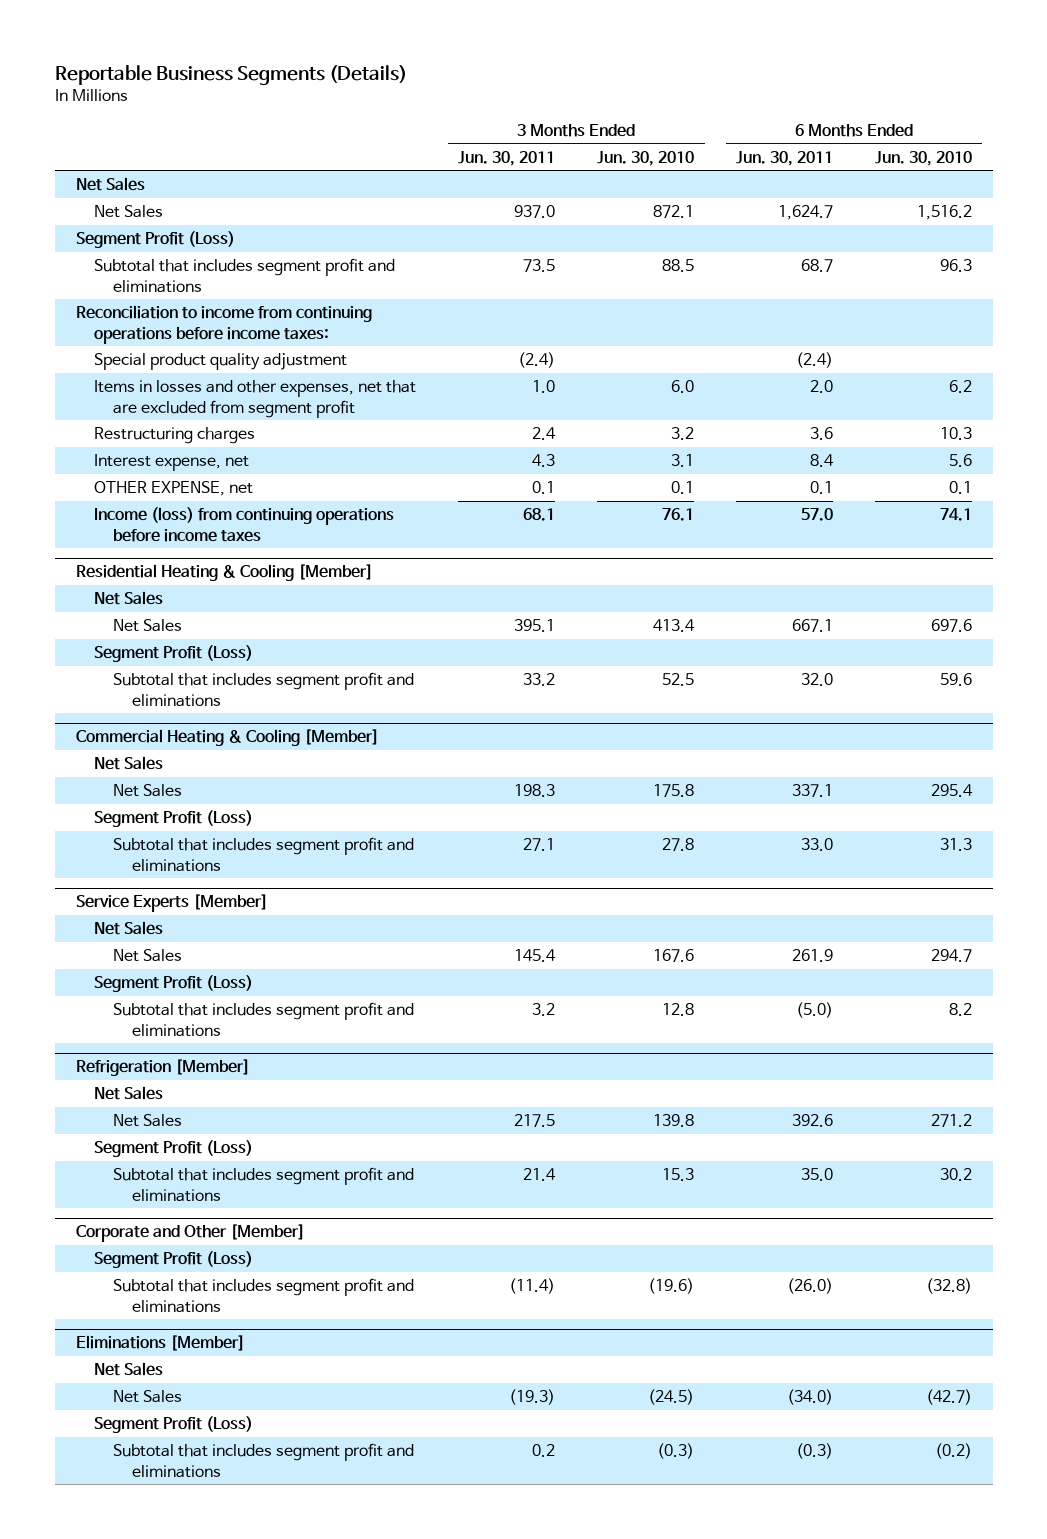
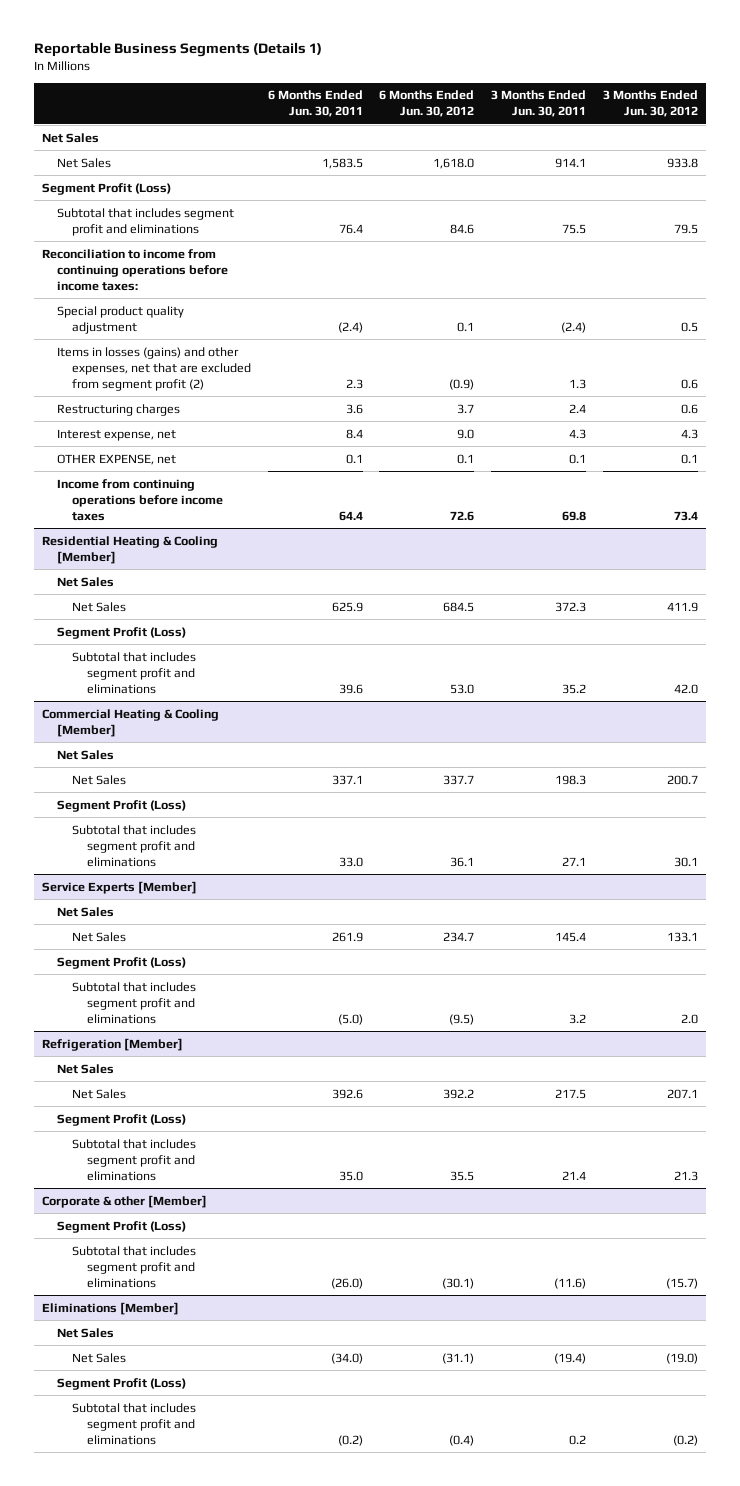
[54,64,407,85] Reportable Business Segments (Details) -> [33,42,322,58] Reportable Business Segments (Details 1)
[597,150,695,166] Jun. 30, 2010 -> none
[874,150,972,166] Jun. 30, 2010 -> none
none -> [379,90,475,118] 6 Months Ended Jun. 30, 2012
none -> [602,90,698,118] 3 Months Ended Jun. 30, 2012
[514,205,556,219] 937.0 -> [554,157,586,168] 914.1
[778,205,834,221] 1,624.7 -> [321,157,363,169] 1,583.5
[523,259,556,273] 73.5 -> [561,223,586,234] 75.5
[801,259,834,273] 68.7 -> [338,223,363,234] 76.4
[94,380,417,418] Items in losses and other expenses, net that are excluded from segment profit -> [57,346,252,391] Items in losses (gains) and other expenses, net that are excluded from segment profit (2)
[532,380,556,394] 1.0 -> [568,378,586,389] 1.3
[810,380,834,394] 2.0 -> [345,378,363,389] 2.3
[94,507,395,542] Income (loss) from continuing operations before income taxes -> [57,478,224,521] Income from continuing operations before income taxes
[523,508,556,522] 68.1 -> [561,510,586,521] 69.8
[801,508,834,522] 57.0 -> [338,510,363,521] 64.4
[514,619,556,633] 395.1 -> [554,601,586,612] 372.3
[792,619,834,633] 667.1 -> [331,601,363,612] 625.9
[523,673,556,687] 33.2 -> [561,683,586,694] 35.2
[801,673,834,687] 32.0 -> [338,683,363,694] 39.6
[75,1224,305,1243] Corporate and Other [Member] -> [42,1194,208,1208] Corporate & other [Member]
[509,1278,556,1295] (11.4) -> [553,1277,586,1289] (11.6)
[509,1389,556,1406] (19.3) -> [553,1352,586,1364] (19.4)
[796,1443,834,1460] (0.3) -> [337,1434,363,1446] (0.2)

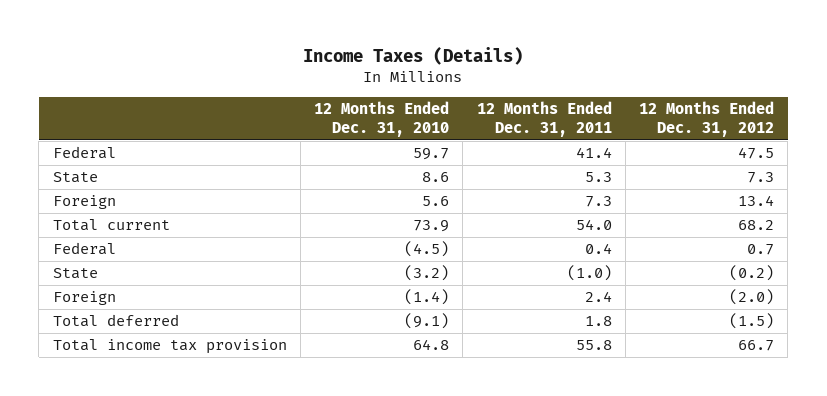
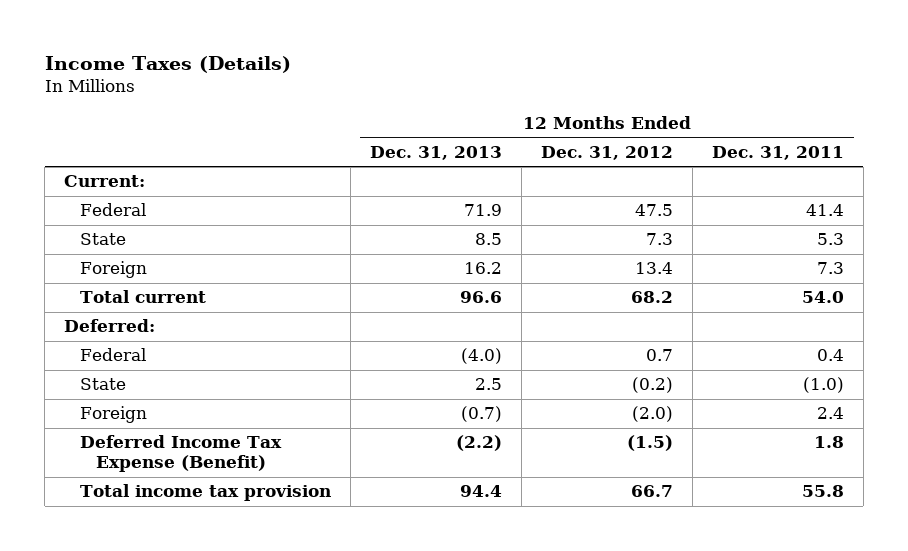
[314,101,450,138] 12 Months Ended Dec. 31, 2010 -> none
none -> [370,145,503,160] Dec. 31, 2013
none -> [64,175,146,188] Current:
none -> [64,319,156,333] Deferred:
[52,313,179,327] Total deferred -> [80,435,283,473] Deferred Income Tax Expense (Benefit)

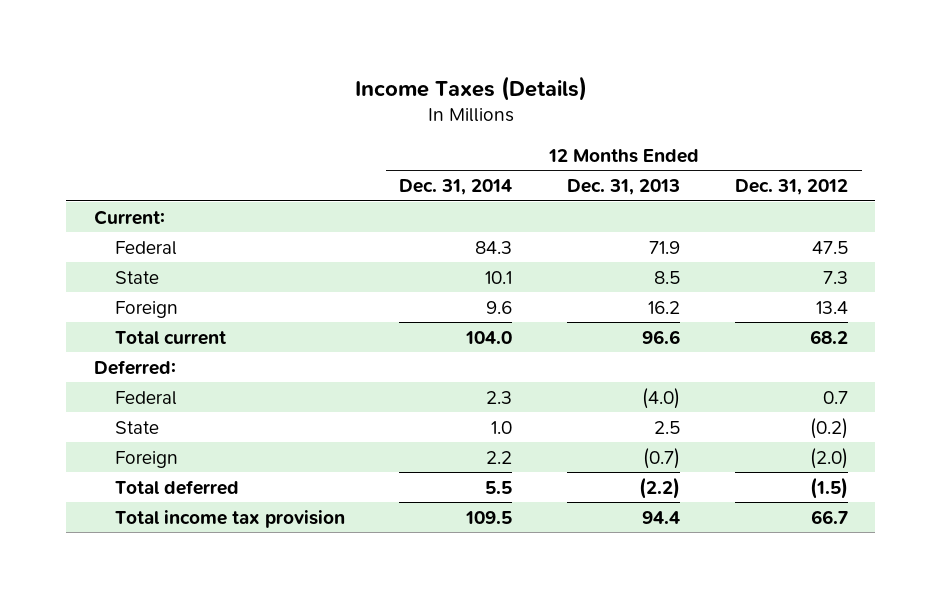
[711,145,844,160] Dec. 31, 2011 -> none
none -> [399,179,513,196] Dec. 31, 2014
[80,435,283,473] Deferred Income Tax Expense (Benefit) -> [114,479,239,495] Total deferred

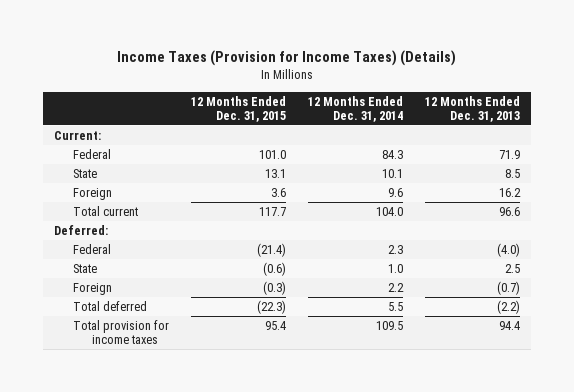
[354,75,587,101] Income Taxes (Details) -> [116,50,456,67] Income Taxes (Provision for Income Taxes) (Details)
[734,179,848,196] Dec. 31, 2012 -> none
none -> [190,95,286,123] 12 Months Ended Dec. 31, 2015
[114,509,345,528] Total income tax provision -> [73,319,170,345] Total provision for income taxes

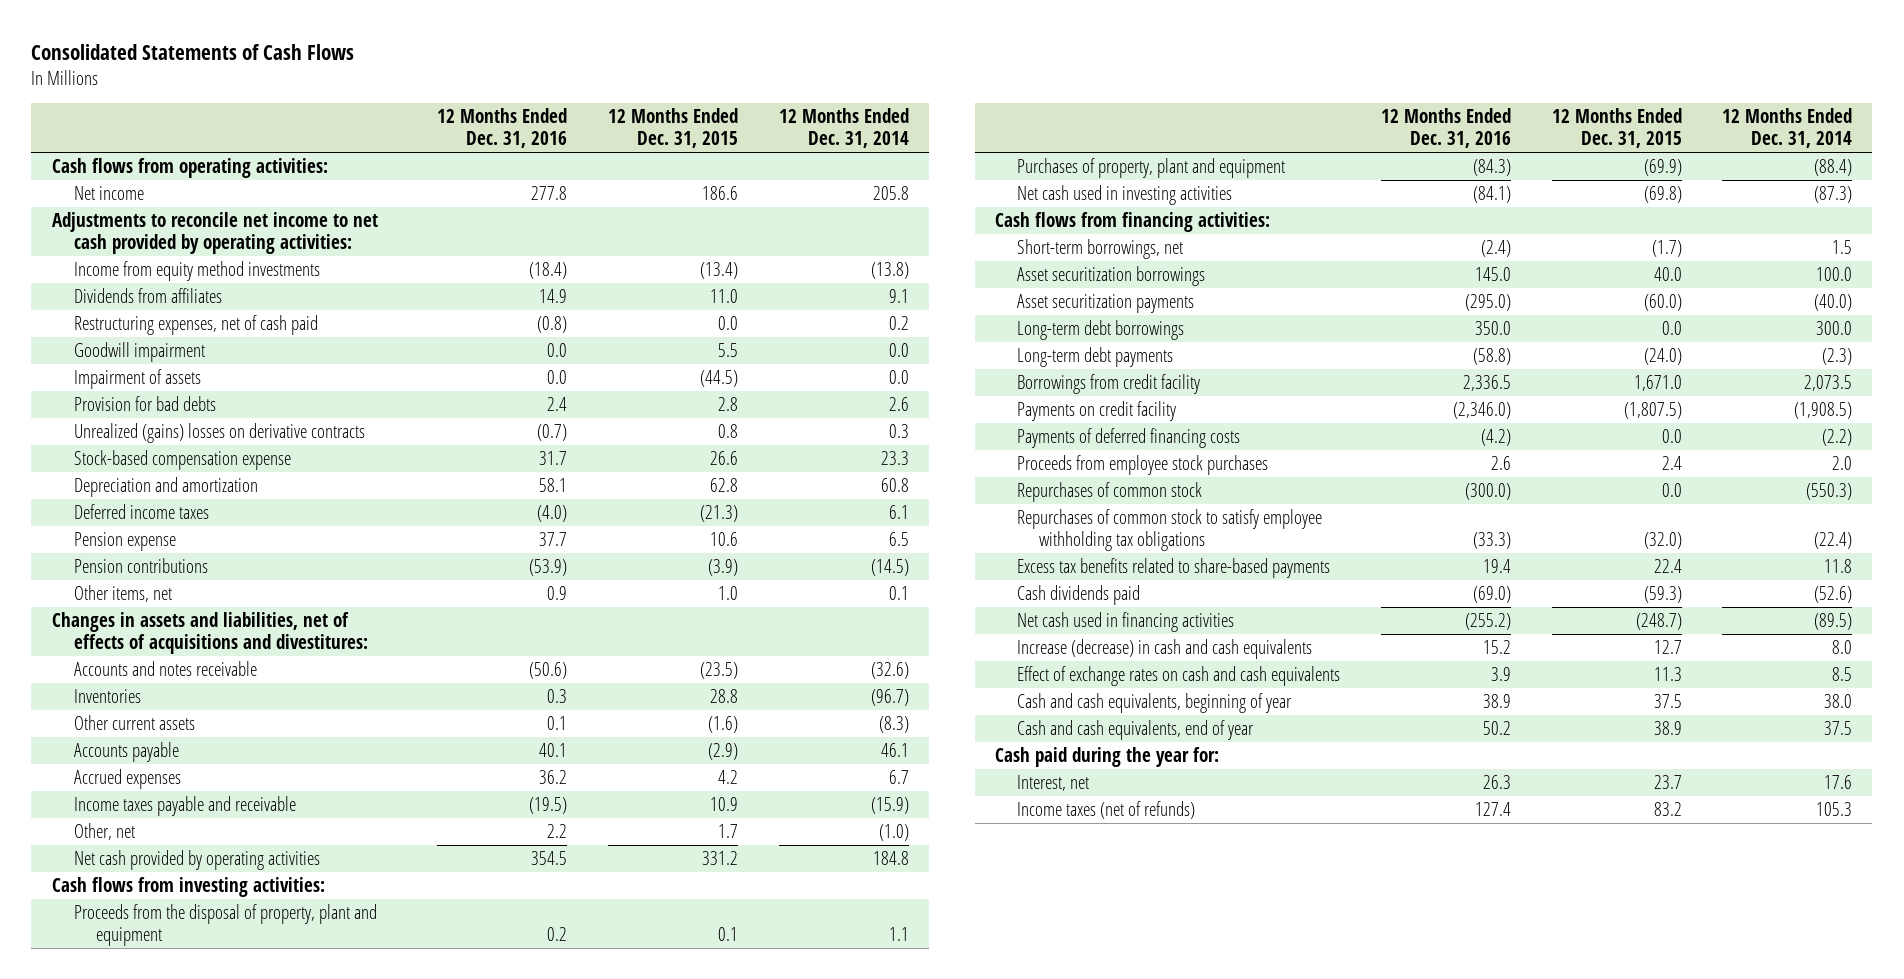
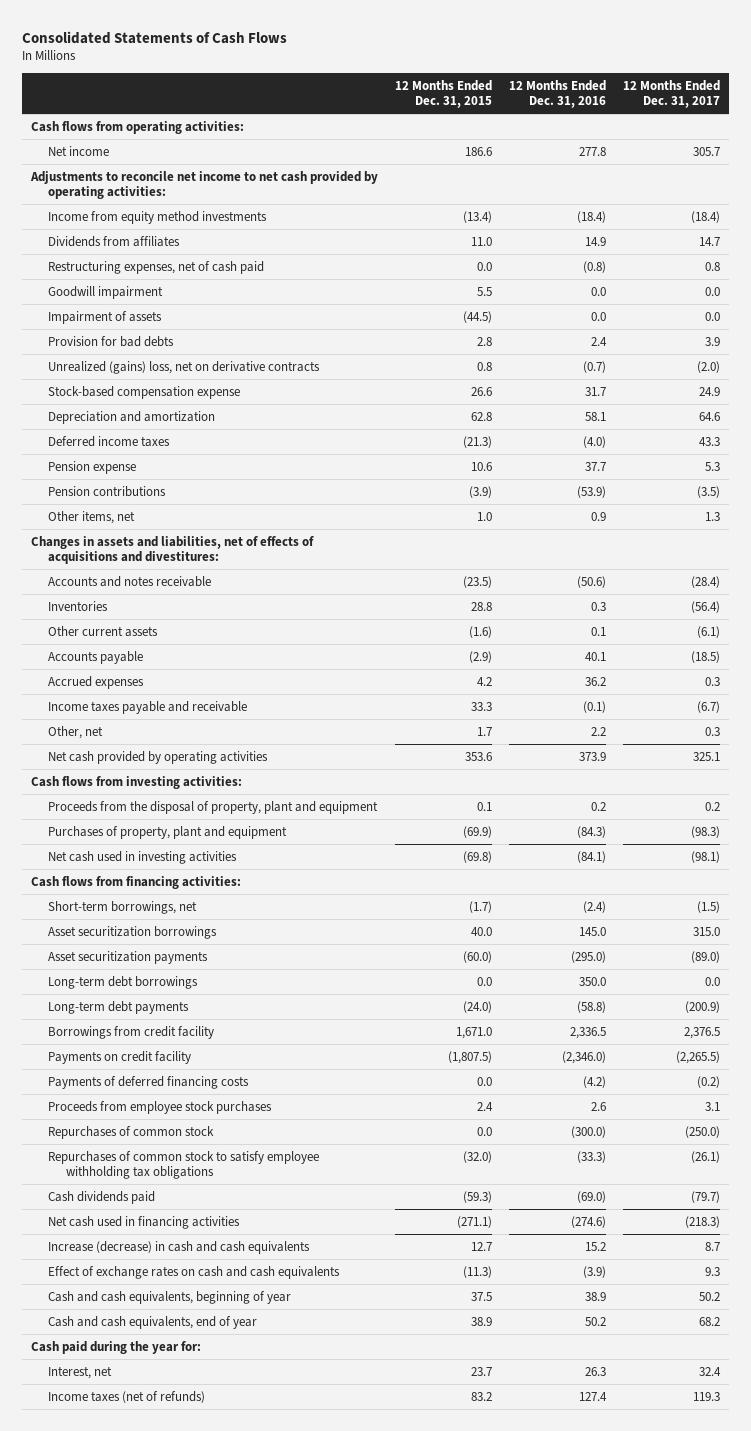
[778,108,909,149] 12 Months Ended Dec. 31, 2014 -> none
none -> [623,79,721,109] 12 Months Ended Dec. 31, 2017
[73,422,365,443] Unrealized (gains) losses on derivative contracts -> [48,360,321,374] Unrealized (gains) loss, net on derivative contracts
[529,796,568,814] (19.5) -> [583,700,607,713] (0.1)
[709,796,738,811] 10.9 -> [471,701,493,711] 33.3
[531,850,568,865] 354.5 -> [579,751,607,761] 373.9
[701,850,738,865] 331.2 -> [465,751,493,761] 353.6
[1017,557,1331,578] Excess tax benefits related to share-based payments -> none
[1464,612,1511,630] (255.2) -> [571,1215,607,1228] (274.6)
[1635,612,1682,630] (248.7) -> [457,1215,493,1228] (271.1)
[1490,666,1511,681] 3.9 -> [583,1265,607,1278] (3.9)
[1653,666,1682,681] 11.3 -> [463,1265,493,1278] (11.3)

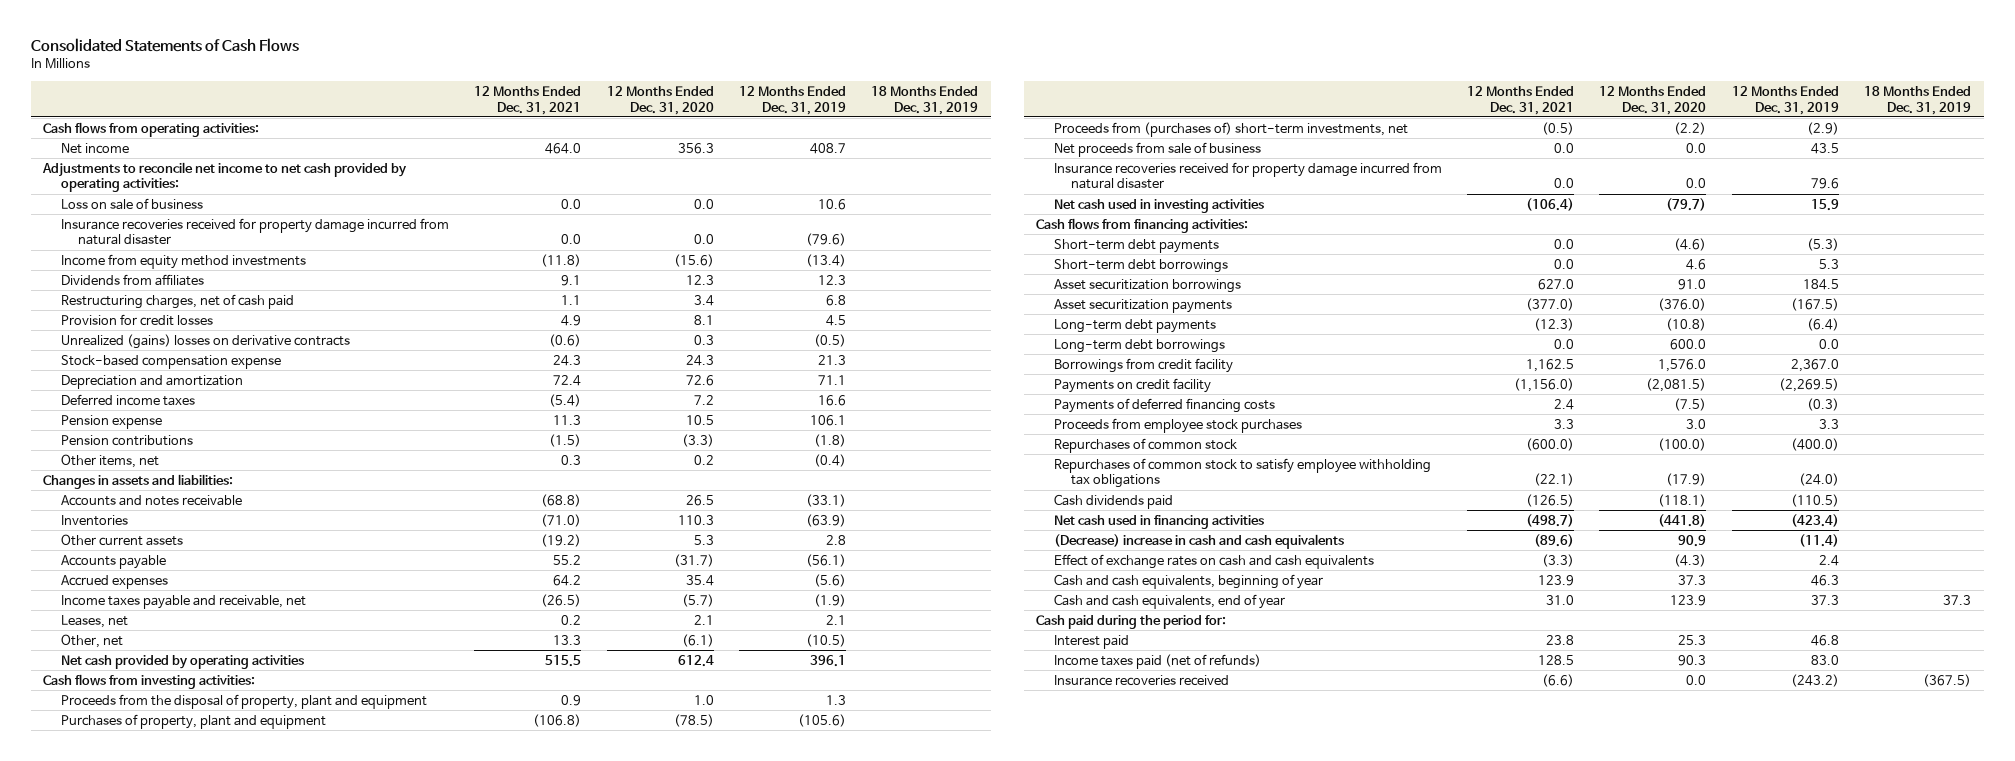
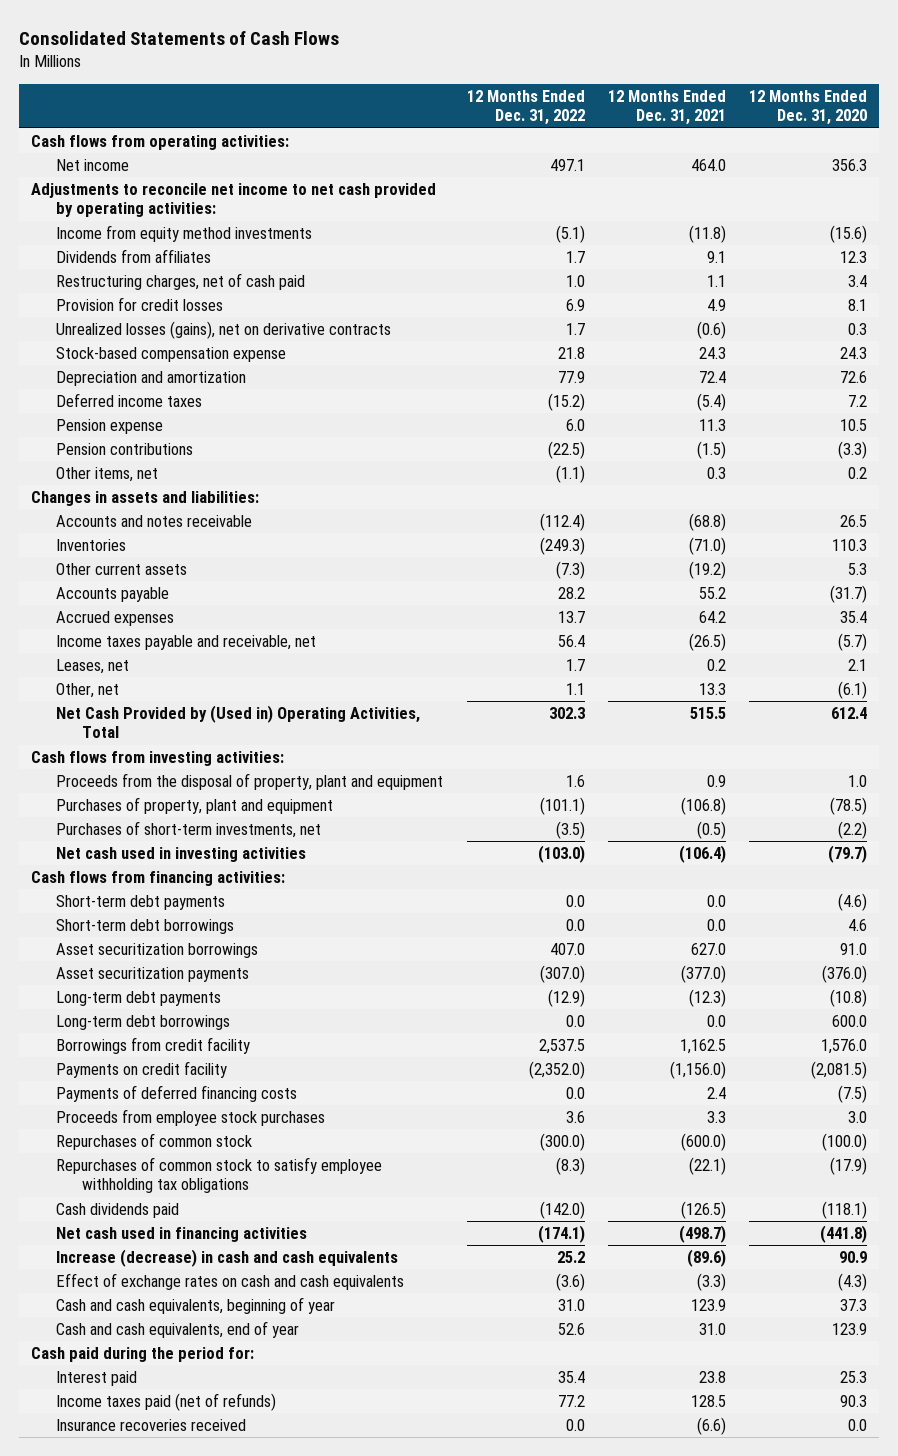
[739,85,847,115] 12 Months Ended Dec. 31, 2019 -> none
[871,85,979,115] 18 Months Ended Dec. 31, 2019 -> none
none -> [466,90,585,126] 12 Months Ended Dec. 31, 2022
[60,197,203,210] Loss on sale of business -> none
[60,217,449,246] Insurance recoveries received for property damage incurred from natural disaster -> none
[60,333,350,349] Unrealized (gains) losses on derivative contracts -> [56,321,392,340] Unrealized losses (gains), net on derivative contracts
[60,654,304,669] Net cash provided by operating activities -> [56,705,421,739] Net Cash Provided by (Used in) Operating Activities, Total
[1053,141,1261,157] Net proceeds from sale of business -> none
[1053,161,1442,190] Insurance recoveries received for property damage incurred from natural disaster -> none
[1053,121,1408,137] Proceeds from (purchases of) short-term investments, net -> [56,821,322,839] Purchases of short-term investments, net
[1053,533,1344,549] (Decrease) increase in cash and cash equivalents -> [56,1249,399,1268] Increase (decrease) in cash and cash equivalents

